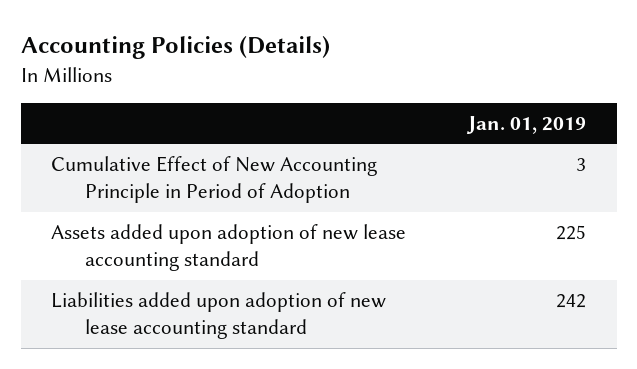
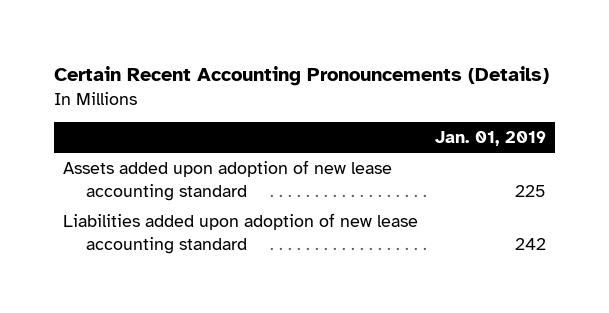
[20,36,330,60] Accounting Policies (Details) -> [54,66,550,87] Certain Recent Accounting Pronouncements (Details)
[51,156,378,204] Cumulative Effect of New Accounting Principle in Period of Adoption -> none

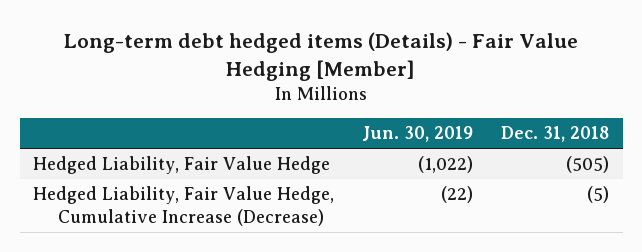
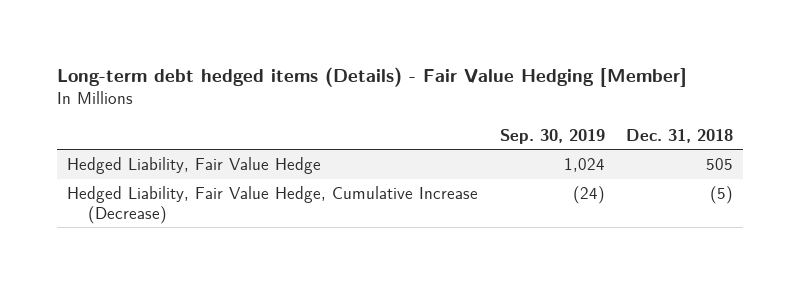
[362,126,474,143] Jun. 30, 2019 -> none
none -> [499,128,605,144] Sep. 30, 2019
[566,156,610,174] (505) -> [705,158,733,171] 505

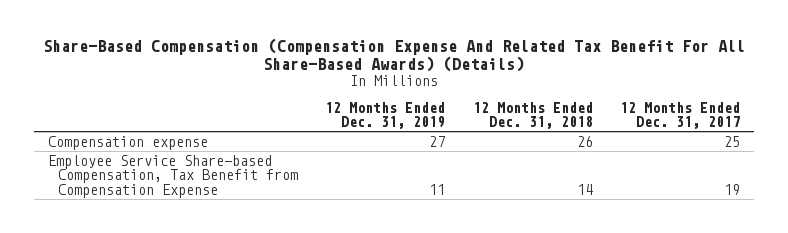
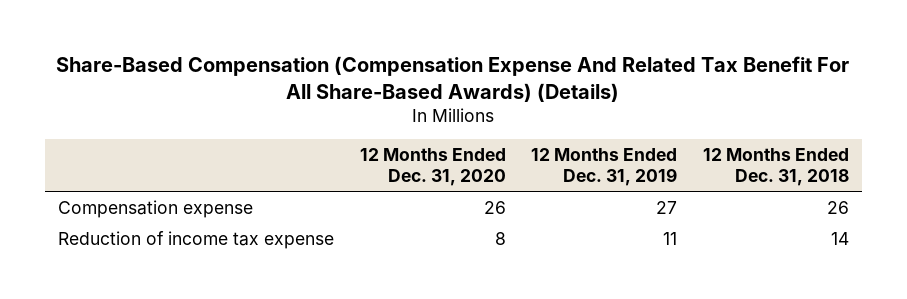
[620,101,741,130] 12 Months Ended Dec. 31, 2017 -> none
none -> [359,148,506,186] 12 Months Ended Dec. 31, 2020
[47,154,298,198] Employee Service Share-based Compensation, Tax Benefit from Compensation Expense -> [57,230,334,249] Reduction of income tax expense

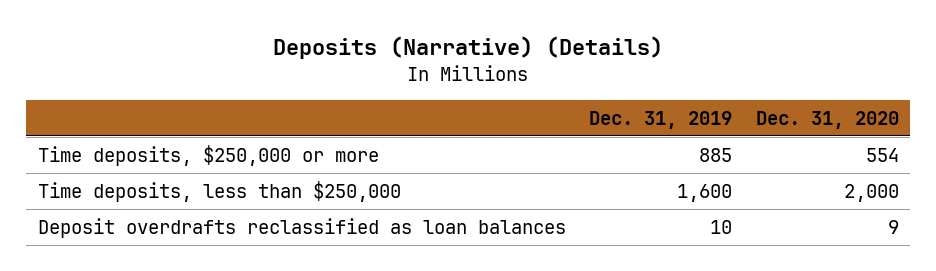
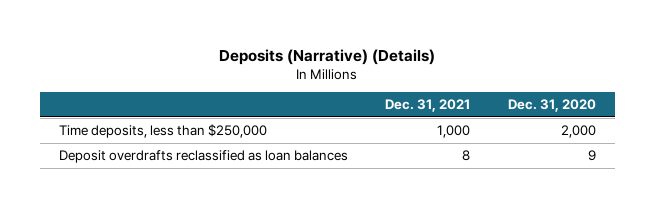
[589,111,733,130] Dec. 31, 2019 -> none
none -> [385,99,471,113] Dec. 31, 2021
[37,144,379,166] Time deposits, $250,000 or more -> none

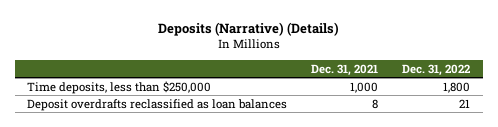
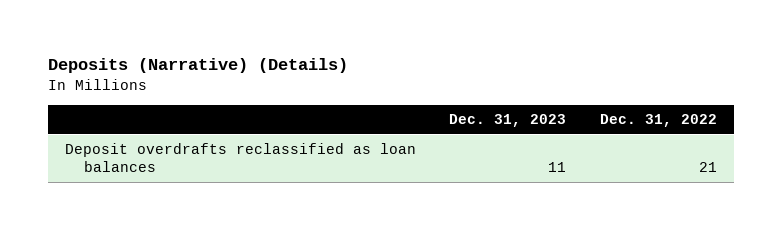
[311,63,379,76] Dec. 31, 2021 -> none
none -> [449,114,567,128] Dec. 31, 2023
[27,80,212,94] Time deposits, less than $250,000 -> none

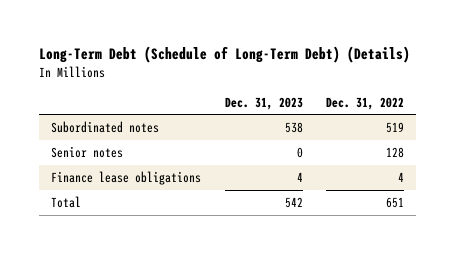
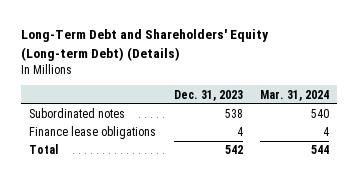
[38,46,410,64] Long-Term Debt (Schedule of Long-Term Debt) (Details) -> [20,29,269,61] Long-Term Debt and Shareholders' Equity (Long-term Debt) (Details)
[326,96,405,110] Dec. 31, 2022 -> none
none -> [259,89,329,101] Mar. 31, 2024
[50,145,123,158] Senior notes -> none

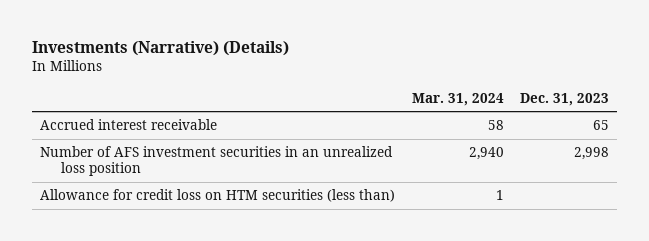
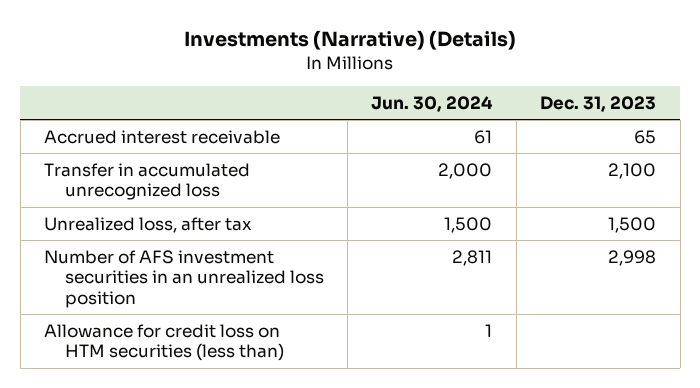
[411,92,504,106] Mar. 31, 2024 -> none
none -> [371,95,494,112] Jun. 30, 2024
none -> [43,162,250,201] Transfer in accumulated unrecognized loss
none -> [43,216,252,233] Unrealized loss, after tax

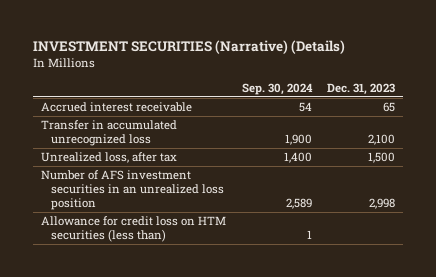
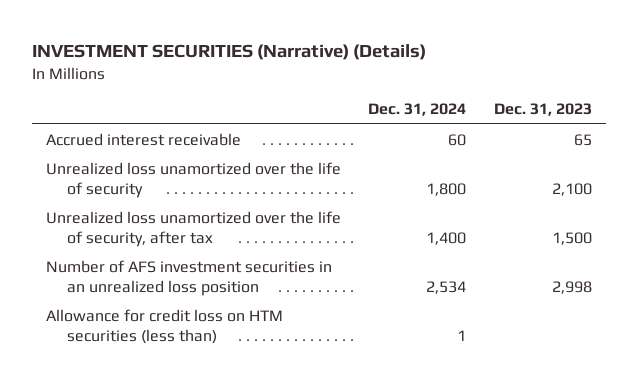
[241,83,313,96] Sep. 30, 2024 -> none
none -> [368,103,467,117] Dec. 31, 2024
[40,120,177,147] Transfer in accumulated unrecognized loss -> [45,161,341,198] Unrealized loss unamortized over the life of security
[40,152,177,164] Unrealized loss, after tax -> [45,210,341,247] Unrealized loss unamortized over the life of security, after tax

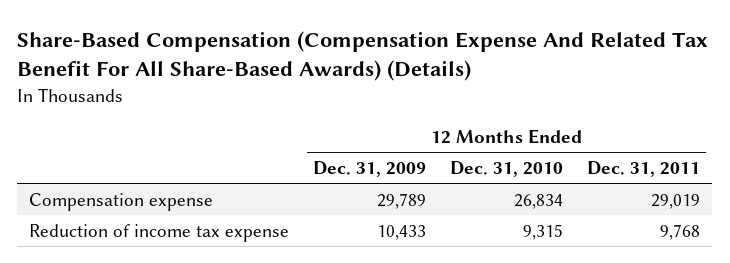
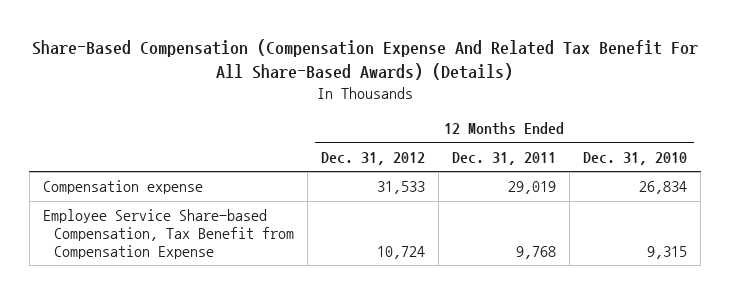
[313,160,427,177] Dec. 31, 2009 -> none
none -> [321,151,426,165] Dec. 31, 2012
[29,223,290,242] Reduction of income tax expense -> [42,209,295,260] Employee Service Share-based Compensation, Tax Benefit from Compensation Expense

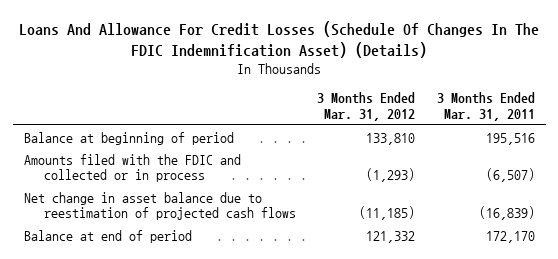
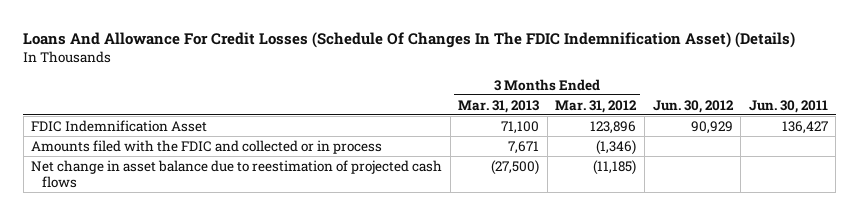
[436,92,535,121] 3 Months Ended Mar. 31, 2011 -> none
none -> [458,99,540,113] Mar. 31, 2013
none -> [652,99,734,113] Jun. 30, 2012
none -> [748,99,828,113] Jun. 30, 2011
[23,131,234,145] Balance at beginning of period -> none
none -> [31,119,208,132] FDIC Indemnification Asset
[366,168,416,183] (1,293) -> [596,139,637,155] (1,346)
[23,229,192,243] Balance at end of period -> none

